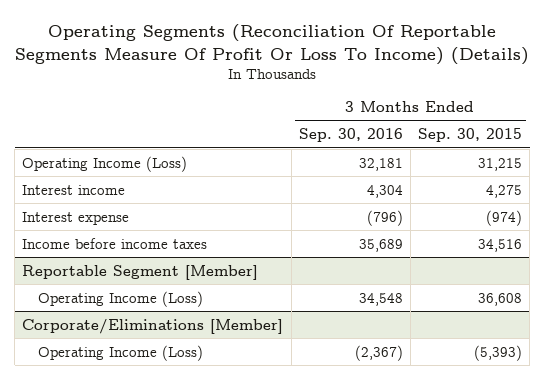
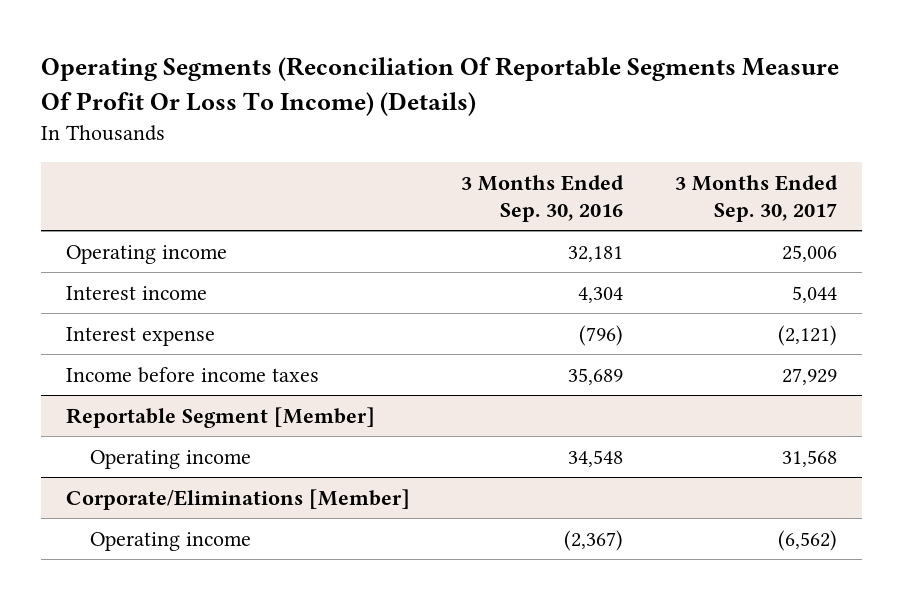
[418,128,523,143] Sep. 30, 2015 -> none
none -> [674,174,838,223] 3 Months Ended Sep. 30, 2017
[22,155,188,172] Operating Income (Loss) -> [66,244,228,264] Operating income
[37,290,203,307] Operating Income (Loss) -> [89,449,251,469] Operating income
[37,344,203,361] Operating Income (Loss) -> [89,531,251,551] Operating income

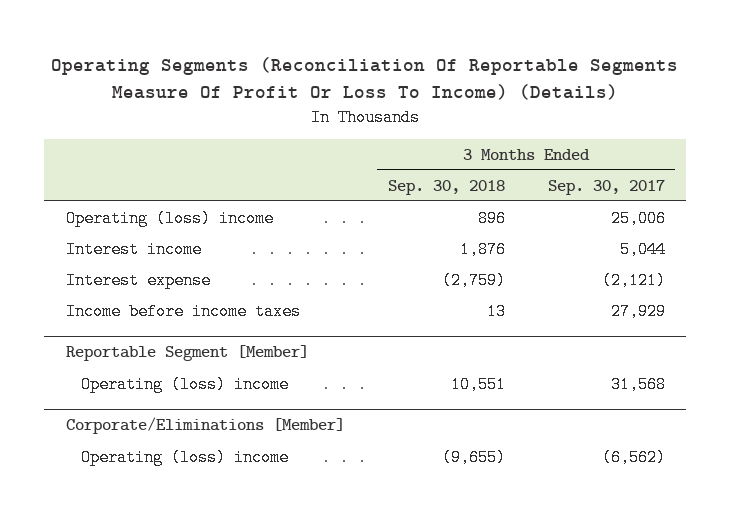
[461,174,625,223] 3 Months Ended Sep. 30, 2016 -> none
none -> [387,179,505,195] Sep. 30, 2018
[66,244,228,264] Operating income -> [65,209,274,227] Operating (loss) income
[89,449,251,469] Operating income -> [80,375,289,393] Operating (loss) income
[89,531,251,551] Operating income -> [80,448,289,466] Operating (loss) income

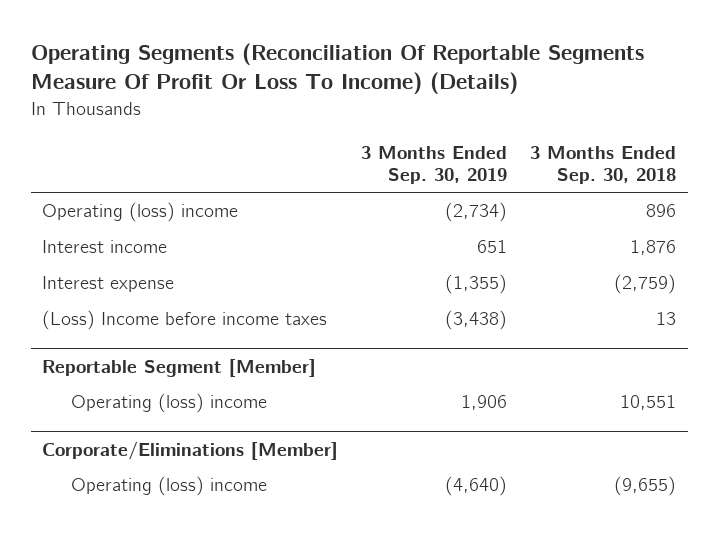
[547,179,665,195] Sep. 30, 2017 -> none
none -> [361,145,508,184] 3 Months Ended Sep. 30, 2019
[65,302,301,320] Income before income taxes -> [42,310,328,331] (Loss) Income before income taxes

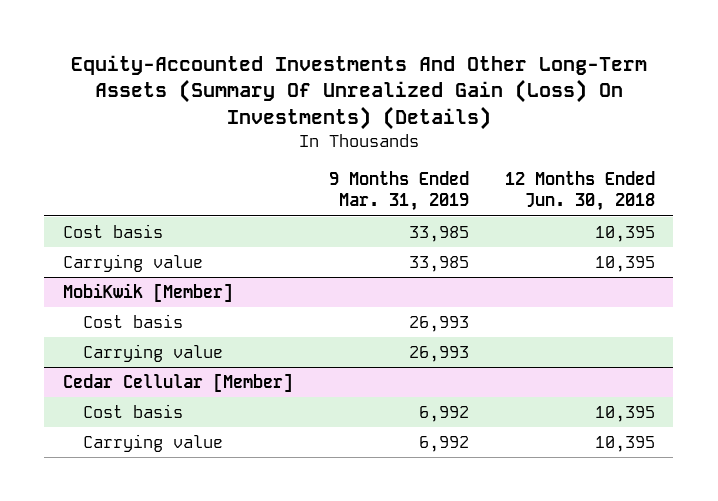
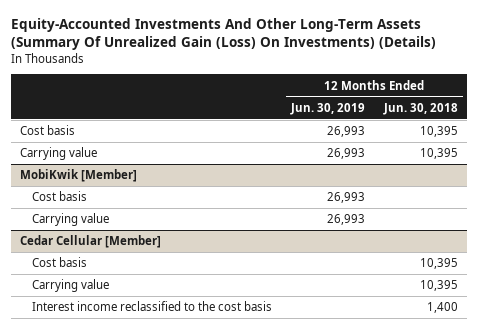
[328,171,469,212] 9 Months Ended Mar. 31, 2019 -> none
none -> [289,102,365,115] Jun. 30, 2019
none -> [31,301,272,312] Interest income reclassified to the cost basis

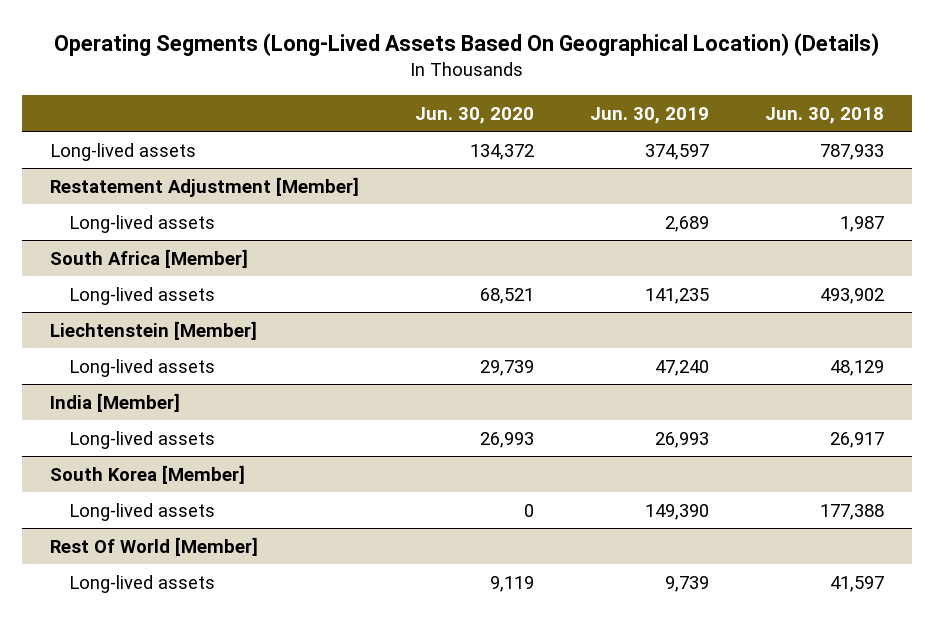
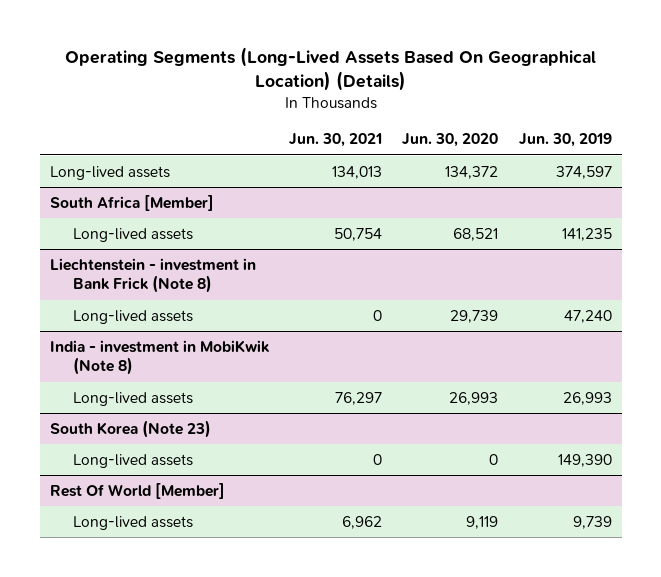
[765,106,885,124] Jun. 30, 2018 -> none
none -> [289,133,383,148] Jun. 30, 2021
[50,176,360,197] Restatement Adjustment [Member] -> none
[68,214,215,233] Long-lived assets -> none
[50,320,258,340] Liechtenstein [Member] -> [49,257,256,294] Liechtenstein - investment in Bank Frick (Note 8)
[50,392,181,412] India [Member] -> [49,339,270,376] India - investment in MobiKwik (Note 8)
[50,464,246,484] South Korea [Member] -> [49,419,211,438] South Korea (Note 23)

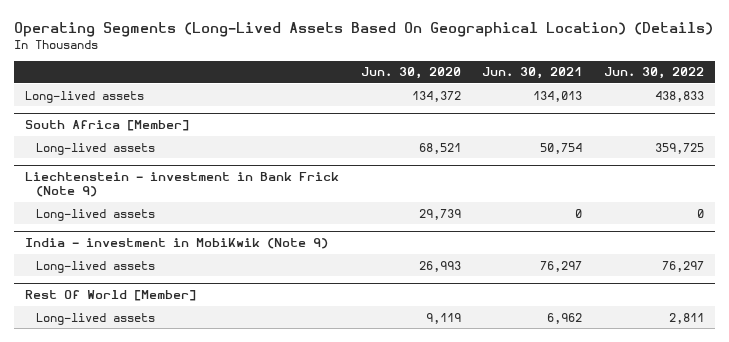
[518,133,612,148] Jun. 30, 2019 -> none
none -> [604,67,705,80] Jun. 30, 2022
[49,257,256,294] Liechtenstein - investment in Bank Frick (Note 8) -> [25,171,340,198] Liechtenstein - investment in Bank Frick (Note 9)
[49,339,270,376] India - investment in MobiKwik (Note 8) -> [25,237,329,249] India - investment in MobiKwik (Note 9)
[49,419,211,438] South Korea (Note 23) -> none
[72,453,193,468] Long-lived assets -> none

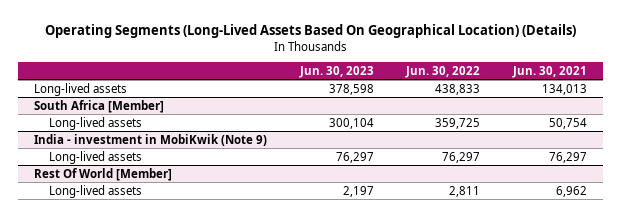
[360,67,461,80] Jun. 30, 2020 -> none
none -> [298,65,374,78] Jun. 30, 2023
[25,171,340,198] Liechtenstein - investment in Bank Frick (Note 9) -> none
[35,208,155,221] Long-lived assets -> none

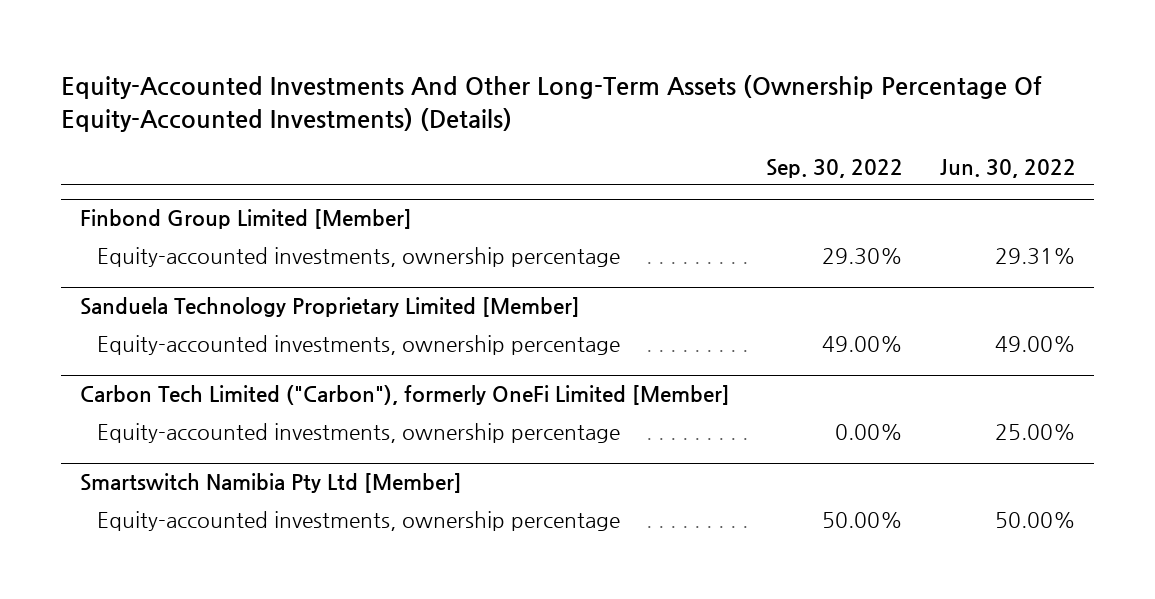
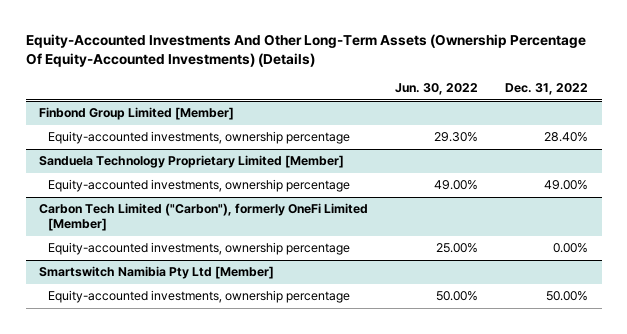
[766,158,904,178] Sep. 30, 2022 -> none
none -> [505,83,589,96] Dec. 31, 2022
[994,247,1076,265] 29.31% -> [434,132,479,143] 29.30%

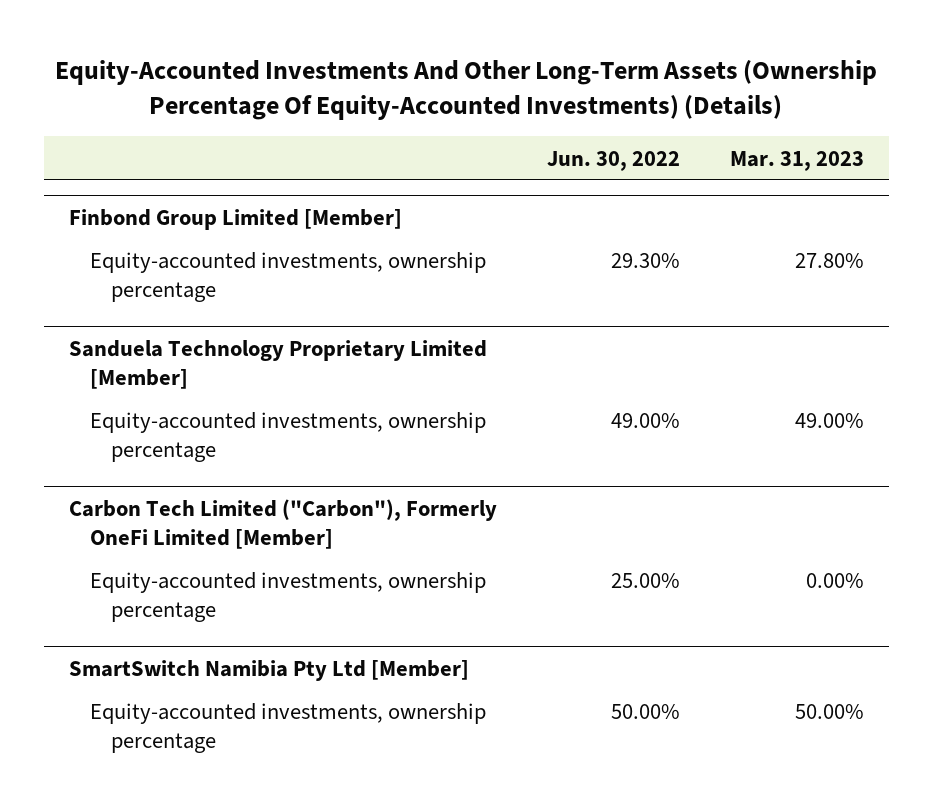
[505,83,589,96] Dec. 31, 2022 -> none
none -> [729,150,864,171] Mar. 31, 2023
[39,203,369,232] Carbon Tech Limited ("Carbon"), formerly OneFi Limited [Member] -> [68,498,497,549] Carbon Tech Limited ("Carbon"), Formerly OneFi Limited [Member]
[39,266,275,280] Smartswitch Namibia Pty Ltd [Member] -> [68,659,469,681] SmartSwitch Namibia Pty Ltd [Member]

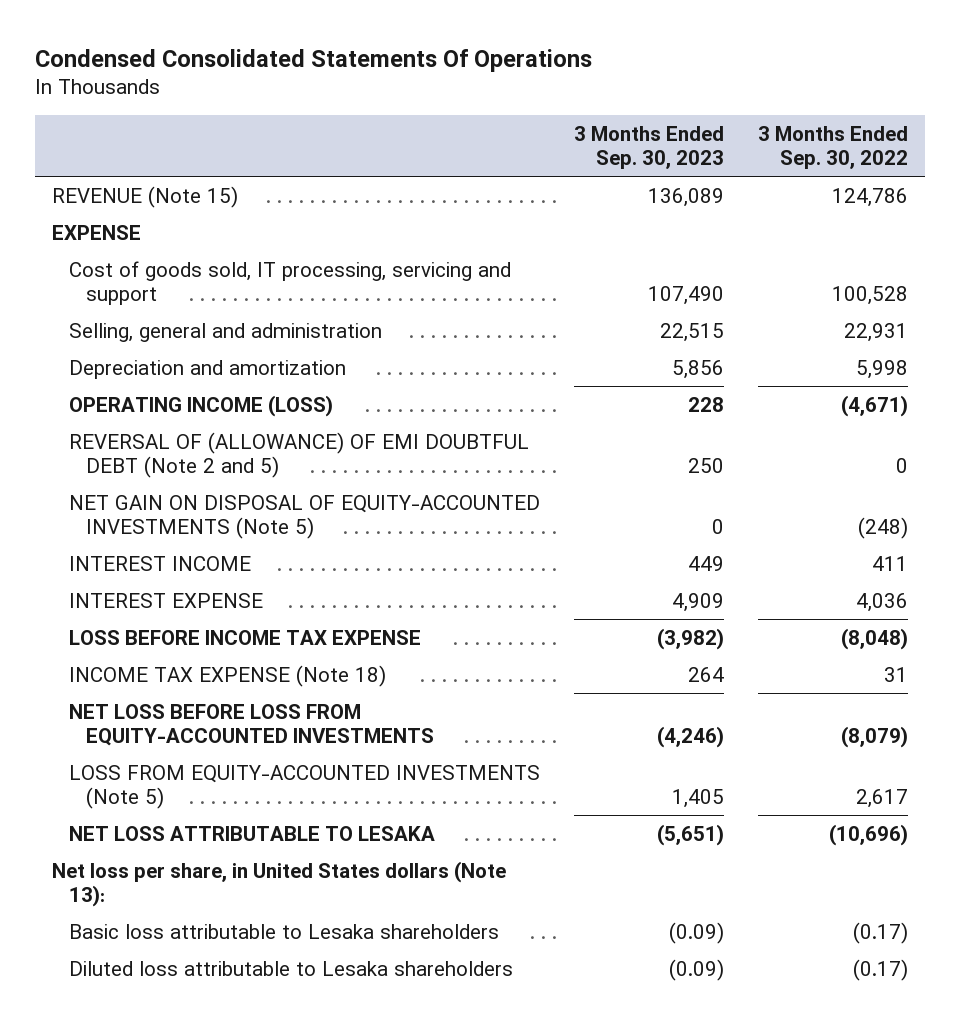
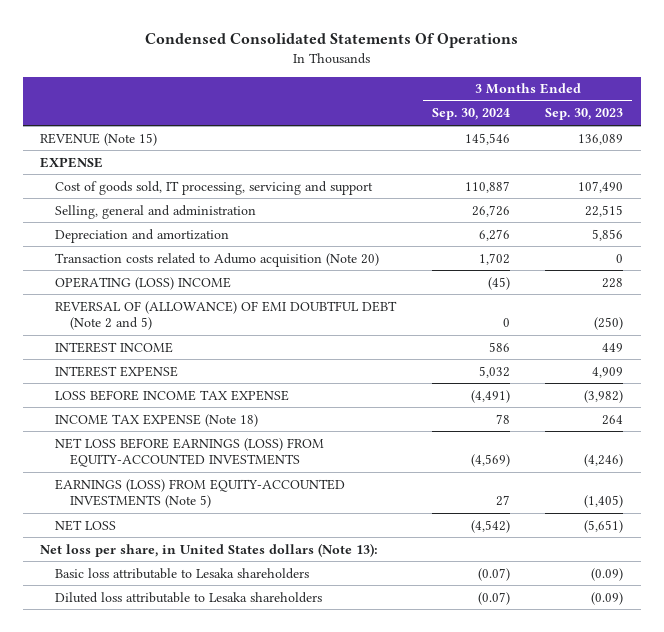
[757,125,908,170] 3 Months Ended Sep. 30, 2022 -> none
none -> [431,108,510,121] Sep. 30, 2024
[68,494,540,540] NET GAIN ON DISPOSAL OF EQUITY-ACCOUNTED INVESTMENTS (Note 5) -> none
none -> [55,252,380,267] Transaction costs related to Adumo acquisition (Note 20)
[68,394,333,417] OPERATING INCOME (LOSS) -> [55,276,232,290] OPERATING (LOSS) INCOME
[687,458,724,474] 250 -> [594,317,624,331] (250)
[68,703,435,747] NET LOSS BEFORE LOSS FROM EQUITY-ACCOUNTED INVESTMENTS -> [55,437,325,468] NET LOSS BEFORE EARNINGS (LOSS) FROM EQUITY-ACCOUNTED INVESTMENTS
[68,764,540,810] LOSS FROM EQUITY-ACCOUNTED INVESTMENTS (Note 5) -> [55,478,346,509] EARNINGS (LOSS) FROM EQUITY-ACCOUNTED INVESTMENTS (Note 5)
[671,789,724,809] 1,405 -> [584,495,624,509] (1,405)
[68,825,435,841] NET LOSS ATTRIBUTABLE TO LESAKA -> [55,519,117,531] NET LOSS

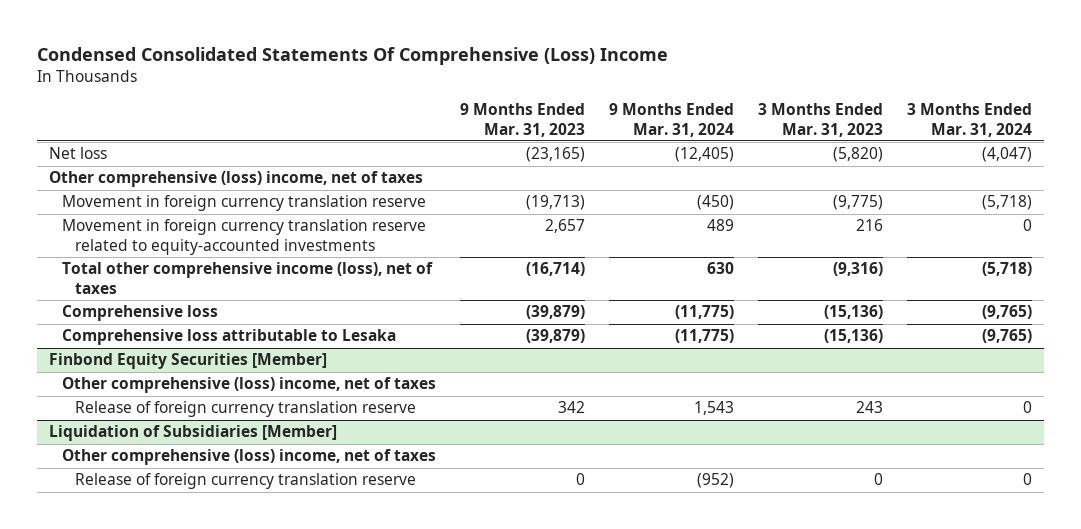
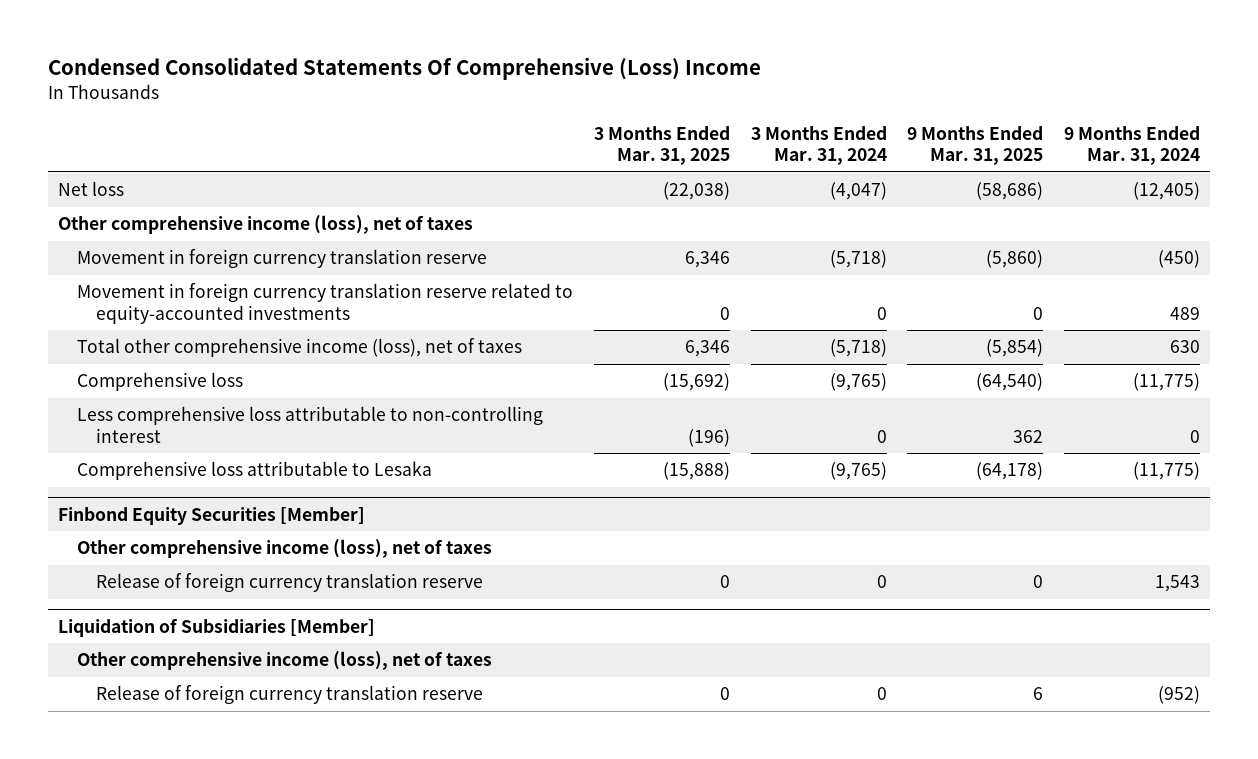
[460,103,586,137] 9 Months Ended Mar. 31, 2023 -> none
[757,103,883,137] 3 Months Ended Mar. 31, 2023 -> none
none -> [593,126,730,166] 3 Months Ended Mar. 31, 2025
none -> [907,126,1044,166] 9 Months Ended Mar. 31, 2025
[49,171,424,188] Other comprehensive (loss) income, net of taxes -> [58,215,474,235] Other comprehensive income (loss), net of taxes
none -> [77,406,544,443] Less comprehensive loss attributable to non-controlling interest
[62,377,437,394] Other comprehensive (loss) income, net of taxes -> [77,539,493,559] Other comprehensive income (loss), net of taxes
[62,449,437,466] Other comprehensive (loss) income, net of taxes -> [77,651,493,671] Other comprehensive income (loss), net of taxes

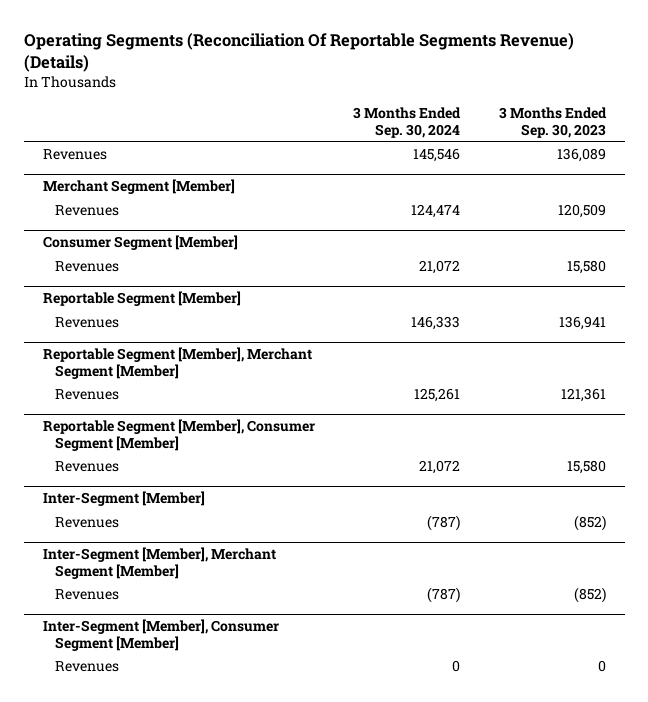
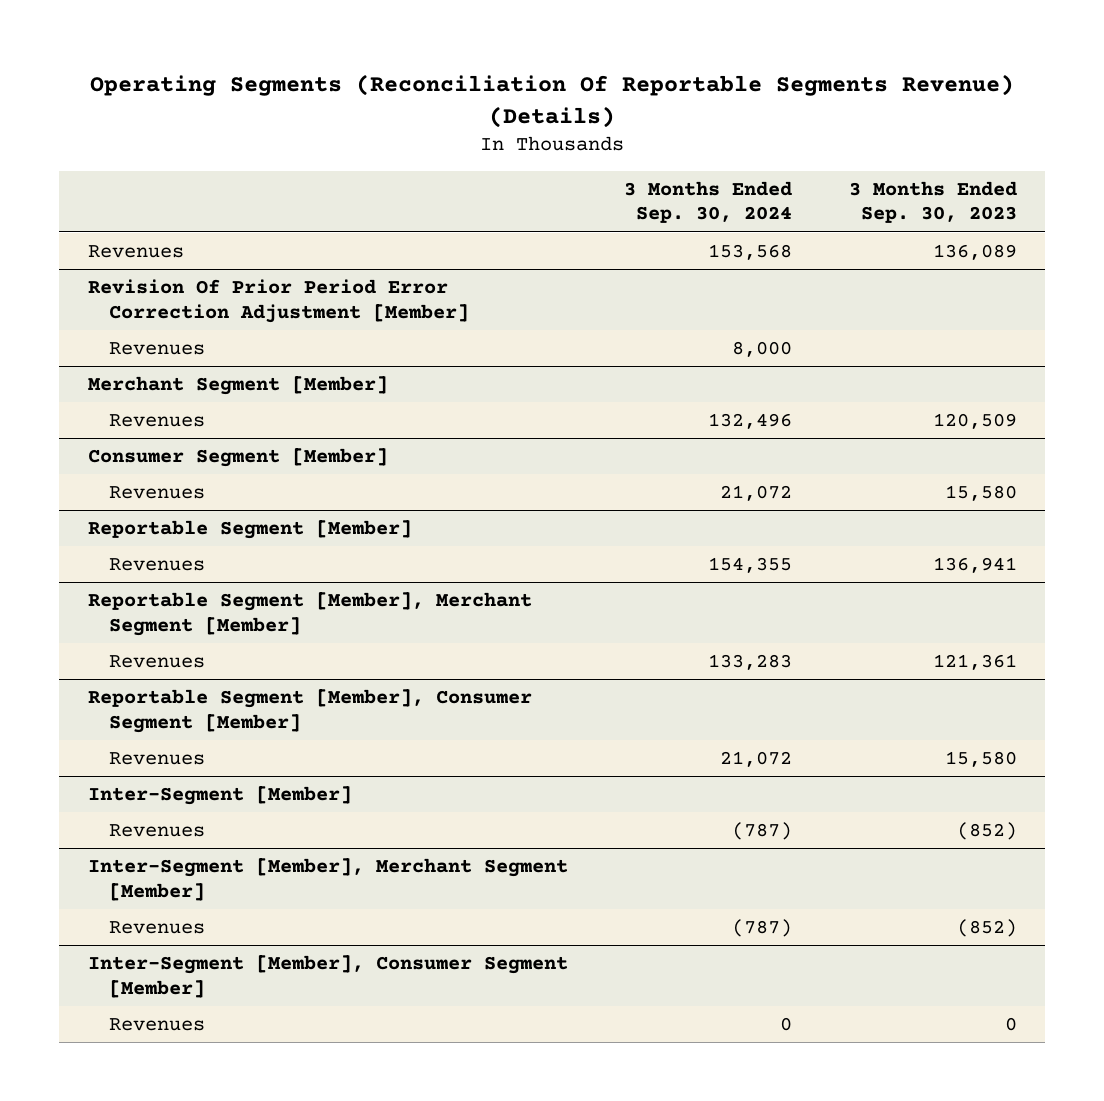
[413,147,461,162] 145,546 -> [708,244,793,261] 153,568
none -> [87,279,470,323] Revision Of Prior Period Error Correction Adjustment [Member]
none -> [109,342,206,356] Revenues
[411,203,461,218] 124,474 -> [708,413,793,430] 132,496
[411,315,461,330] 146,333 -> [708,557,793,574] 154,355
[414,387,461,402] 125,261 -> [708,654,793,671] 133,283

